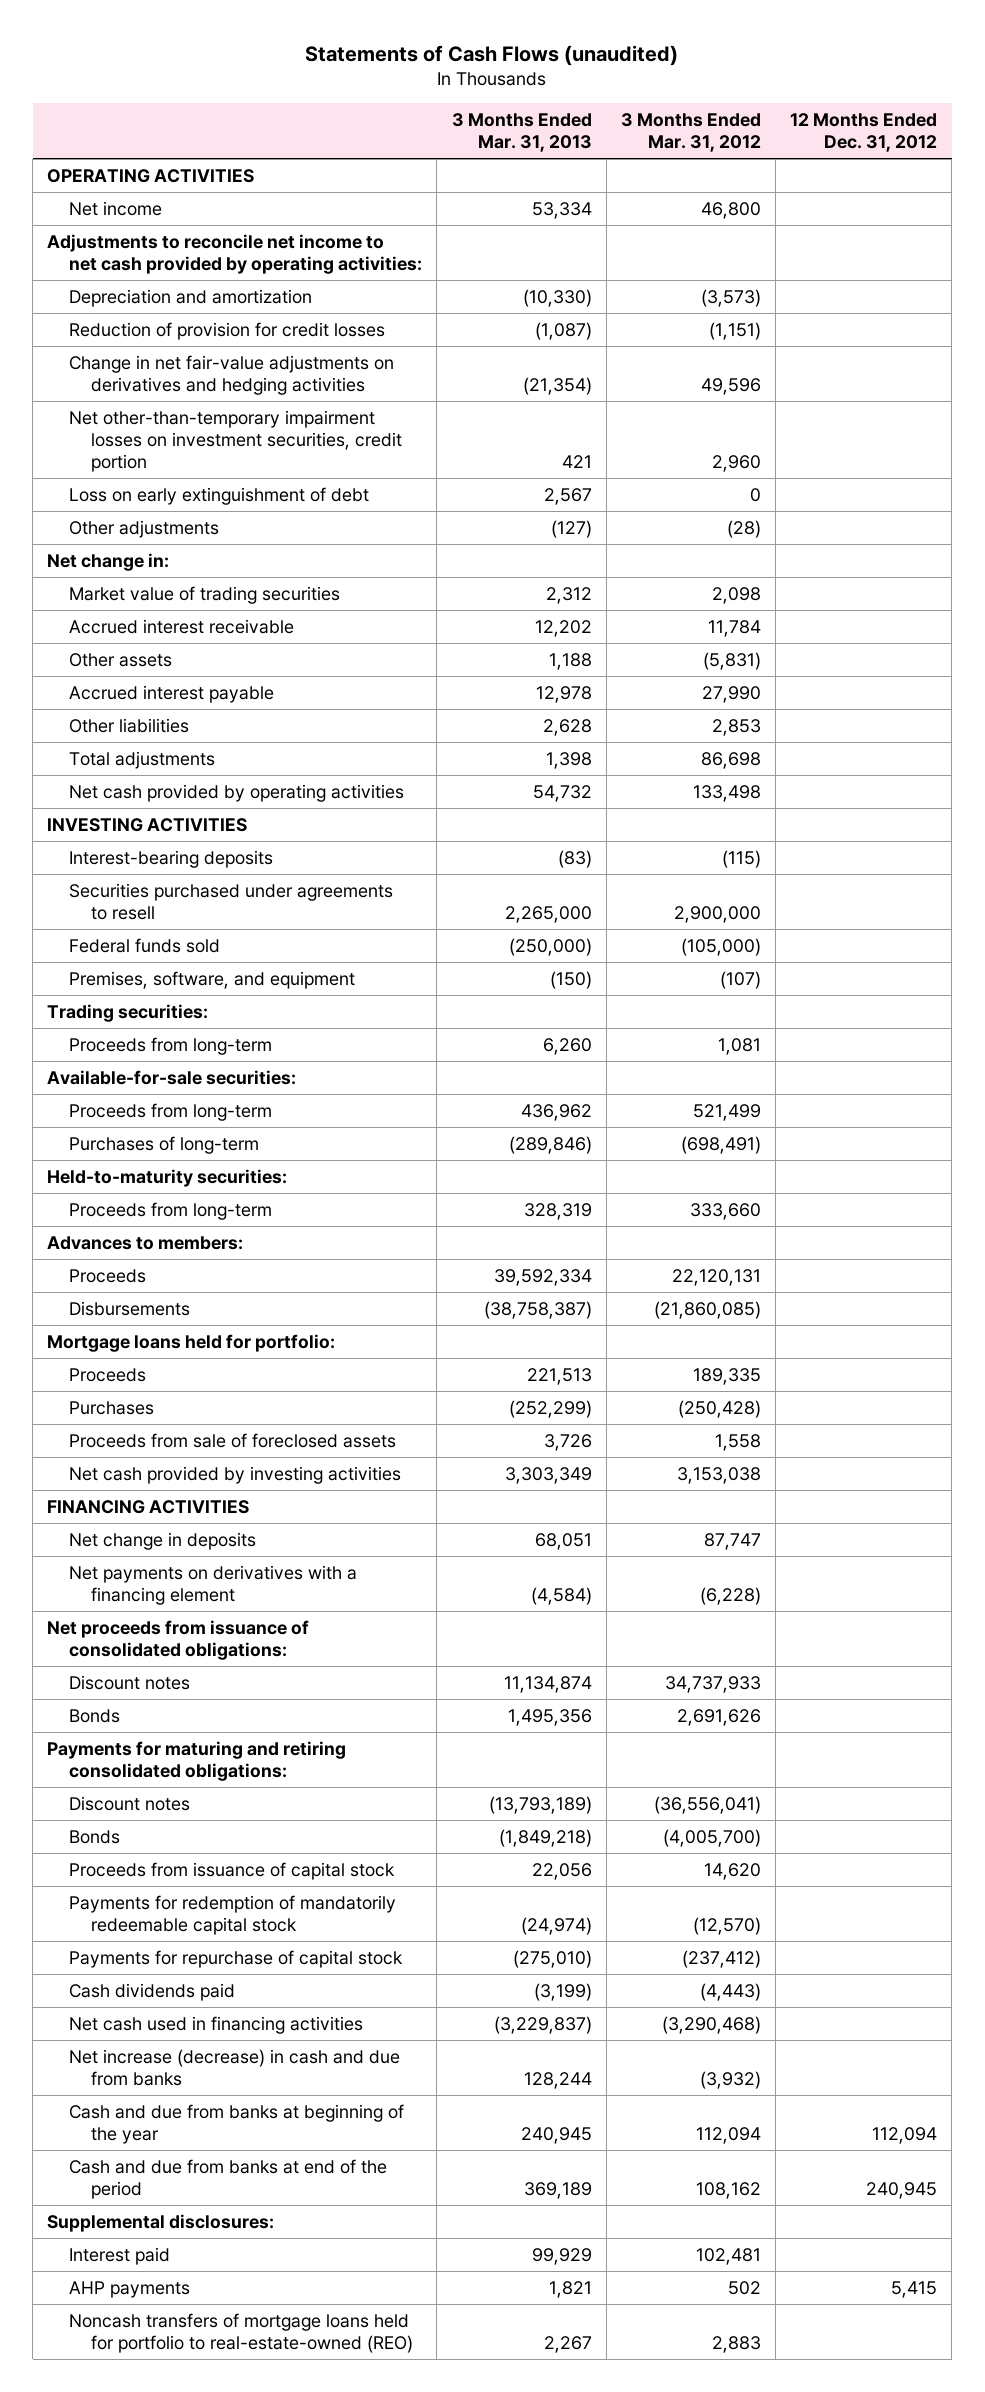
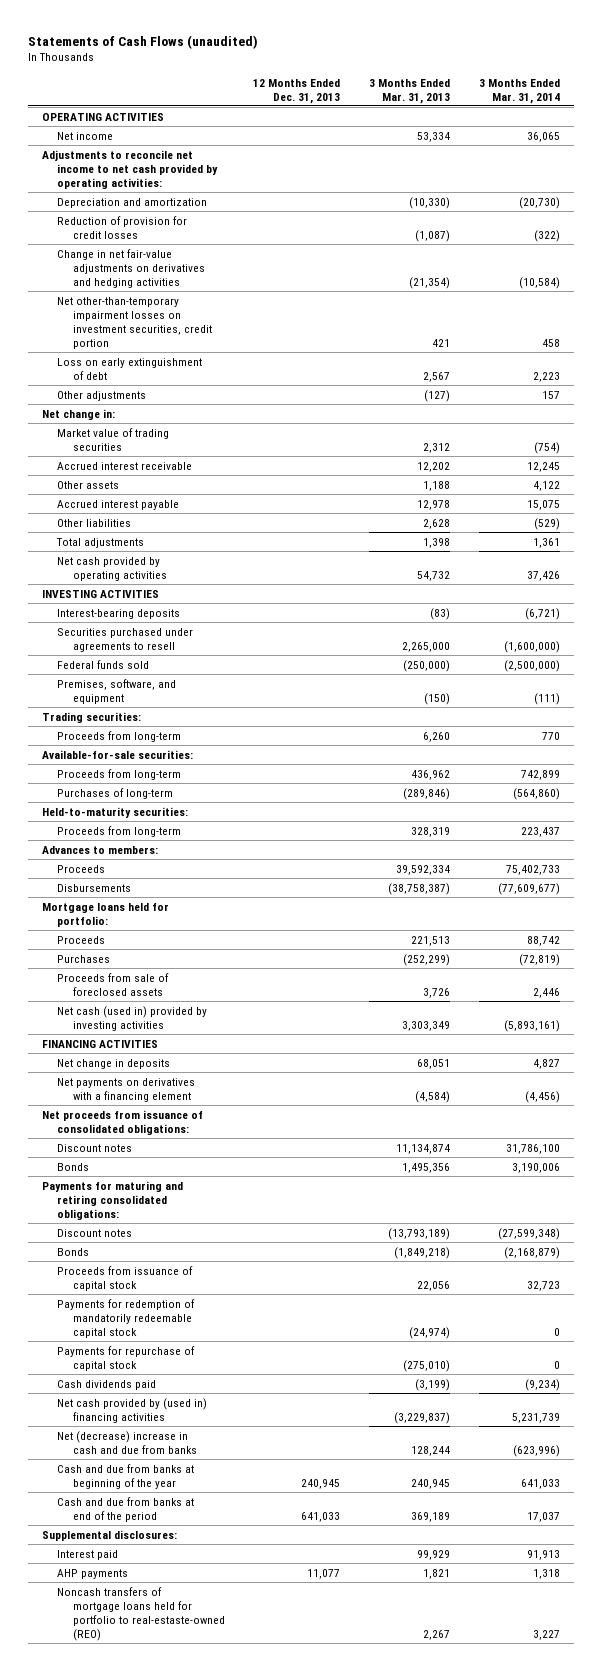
[620,112,761,153] 3 Months Ended Mar. 31, 2012 -> none
[790,112,938,153] 12 Months Ended Dec. 31, 2012 -> none
none -> [253,78,341,104] 12 Months Ended Dec. 31, 2013
none -> [478,78,560,104] 3 Months Ended Mar. 31, 2014
[69,1465,402,1484] Net cash provided by investing activities -> [57,1005,208,1031] Net cash (used in) provided by investing activities
[69,2015,364,2034] Net cash used in financing activities -> [57,1397,208,1423] Net cash provided by (used in) financing activities
[69,2048,401,2087] Net increase (decrease) in cash and due from banks -> [57,1430,197,1454] Net (decrease) increase in cash and due from banks
[69,2312,414,2354] Noncash transfers of mortgage loans held for portfolio to real-estate-owned (REO) -> [57,1586,225,1641] Noncash transfers of mortgage loans held for portfolio to real-estaste-owned (REO)

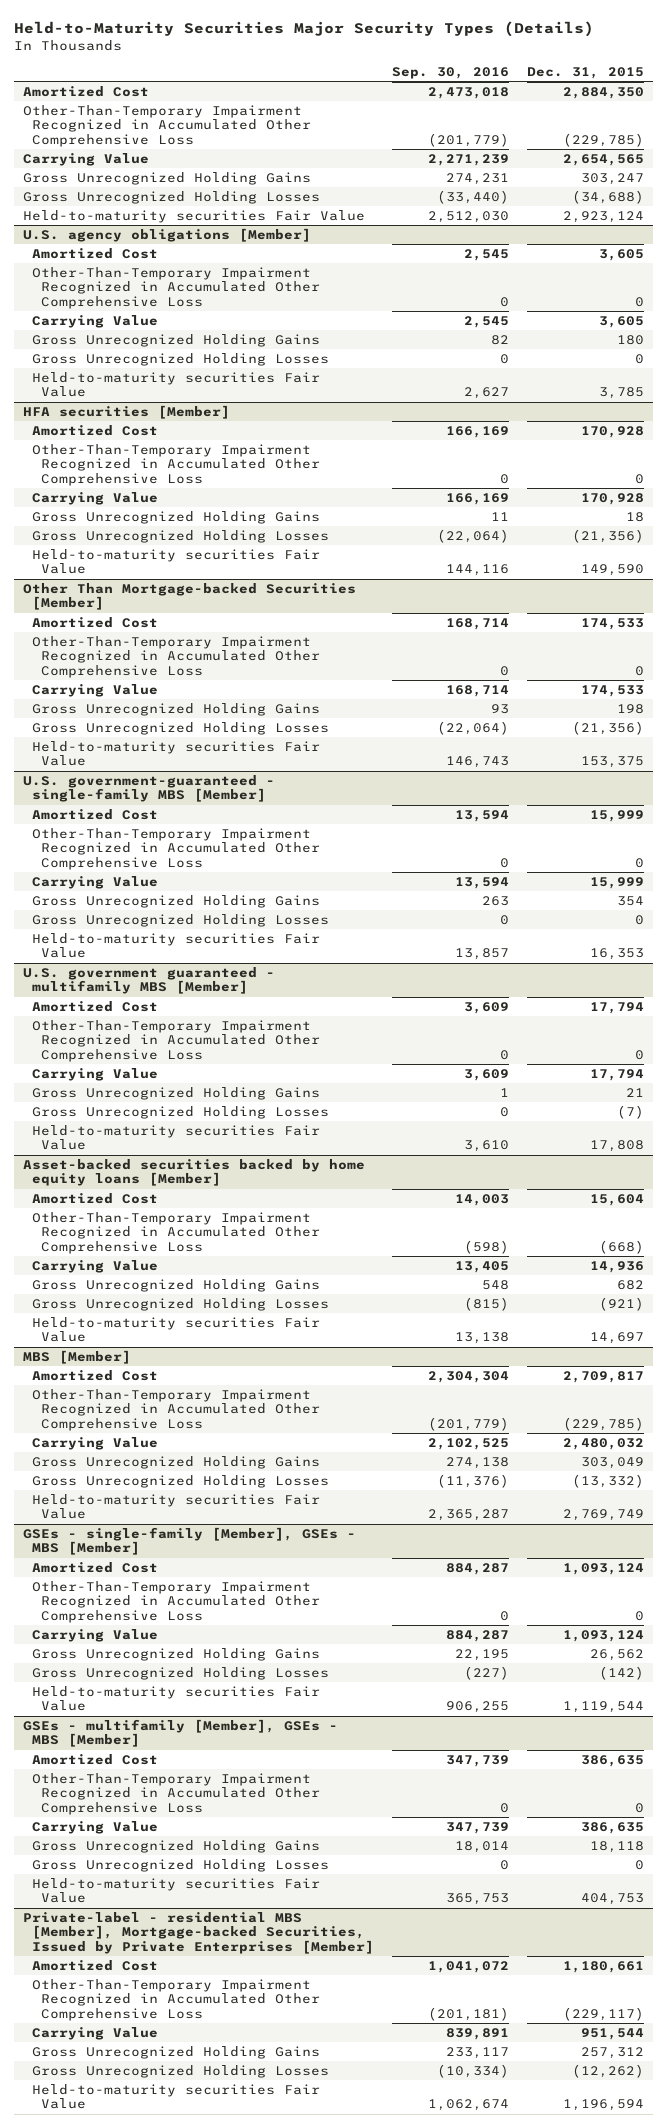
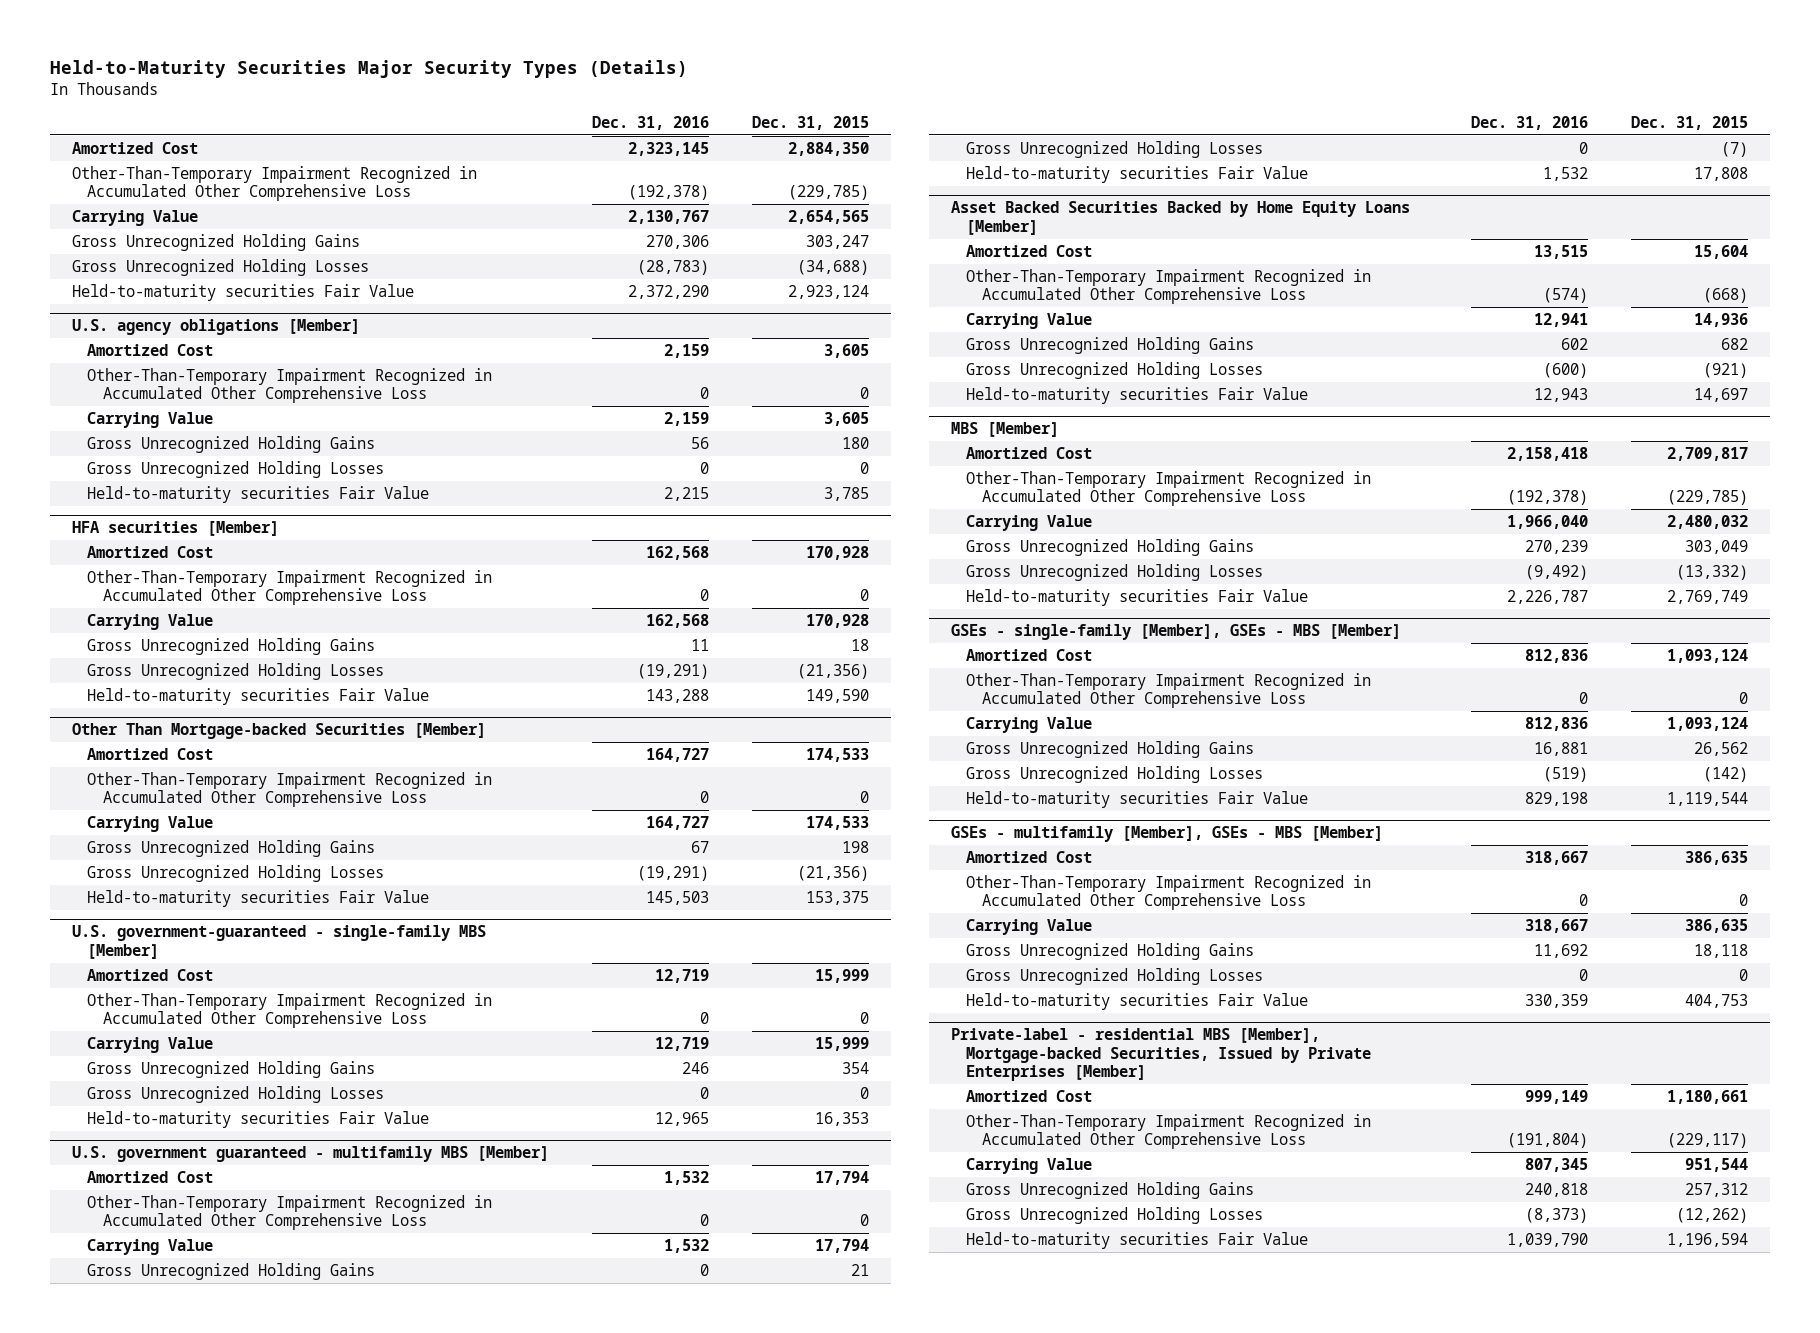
[391,66,509,79] Sep. 30, 2016 -> none
none -> [591,115,709,130] Dec. 31, 2016
[22,1158,365,1187] Asset-backed securities backed by home equity loans [Member] -> [950,201,1410,235] Asset Backed Securities Backed by Home Equity Loans [Member]

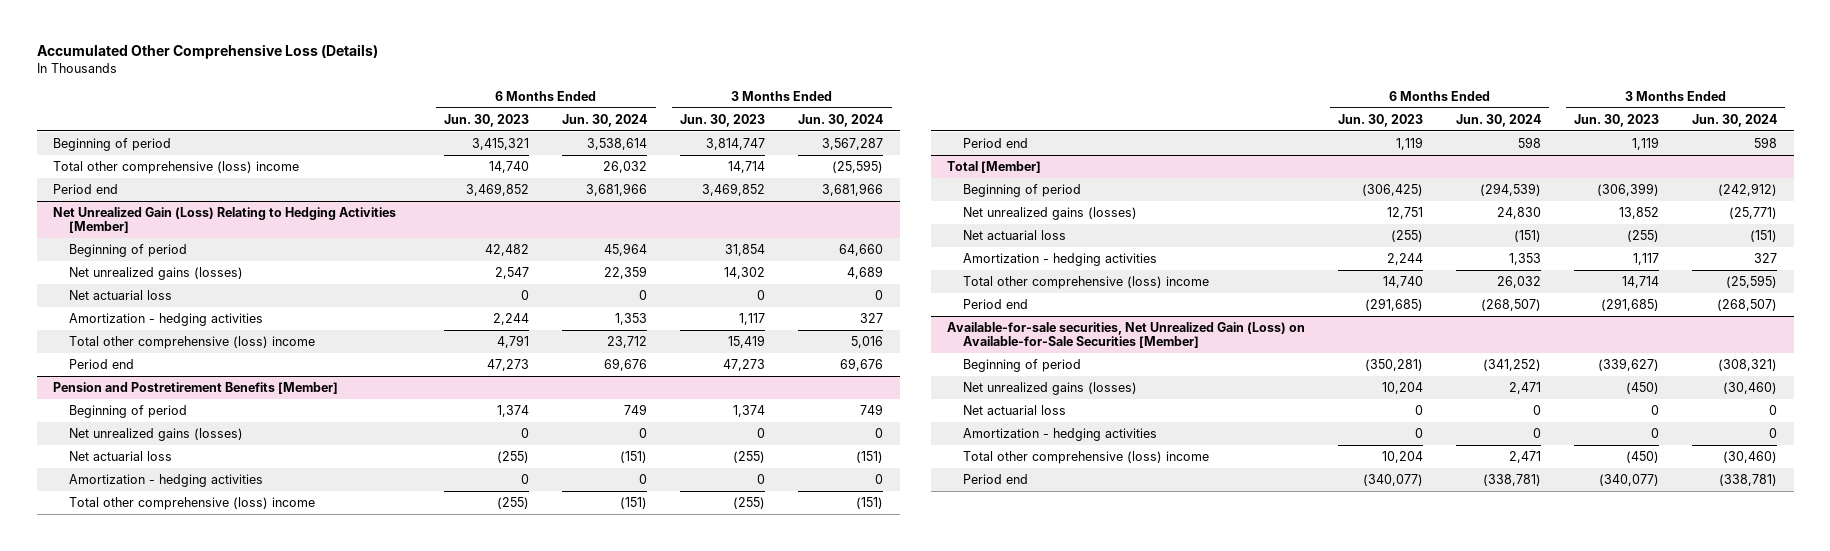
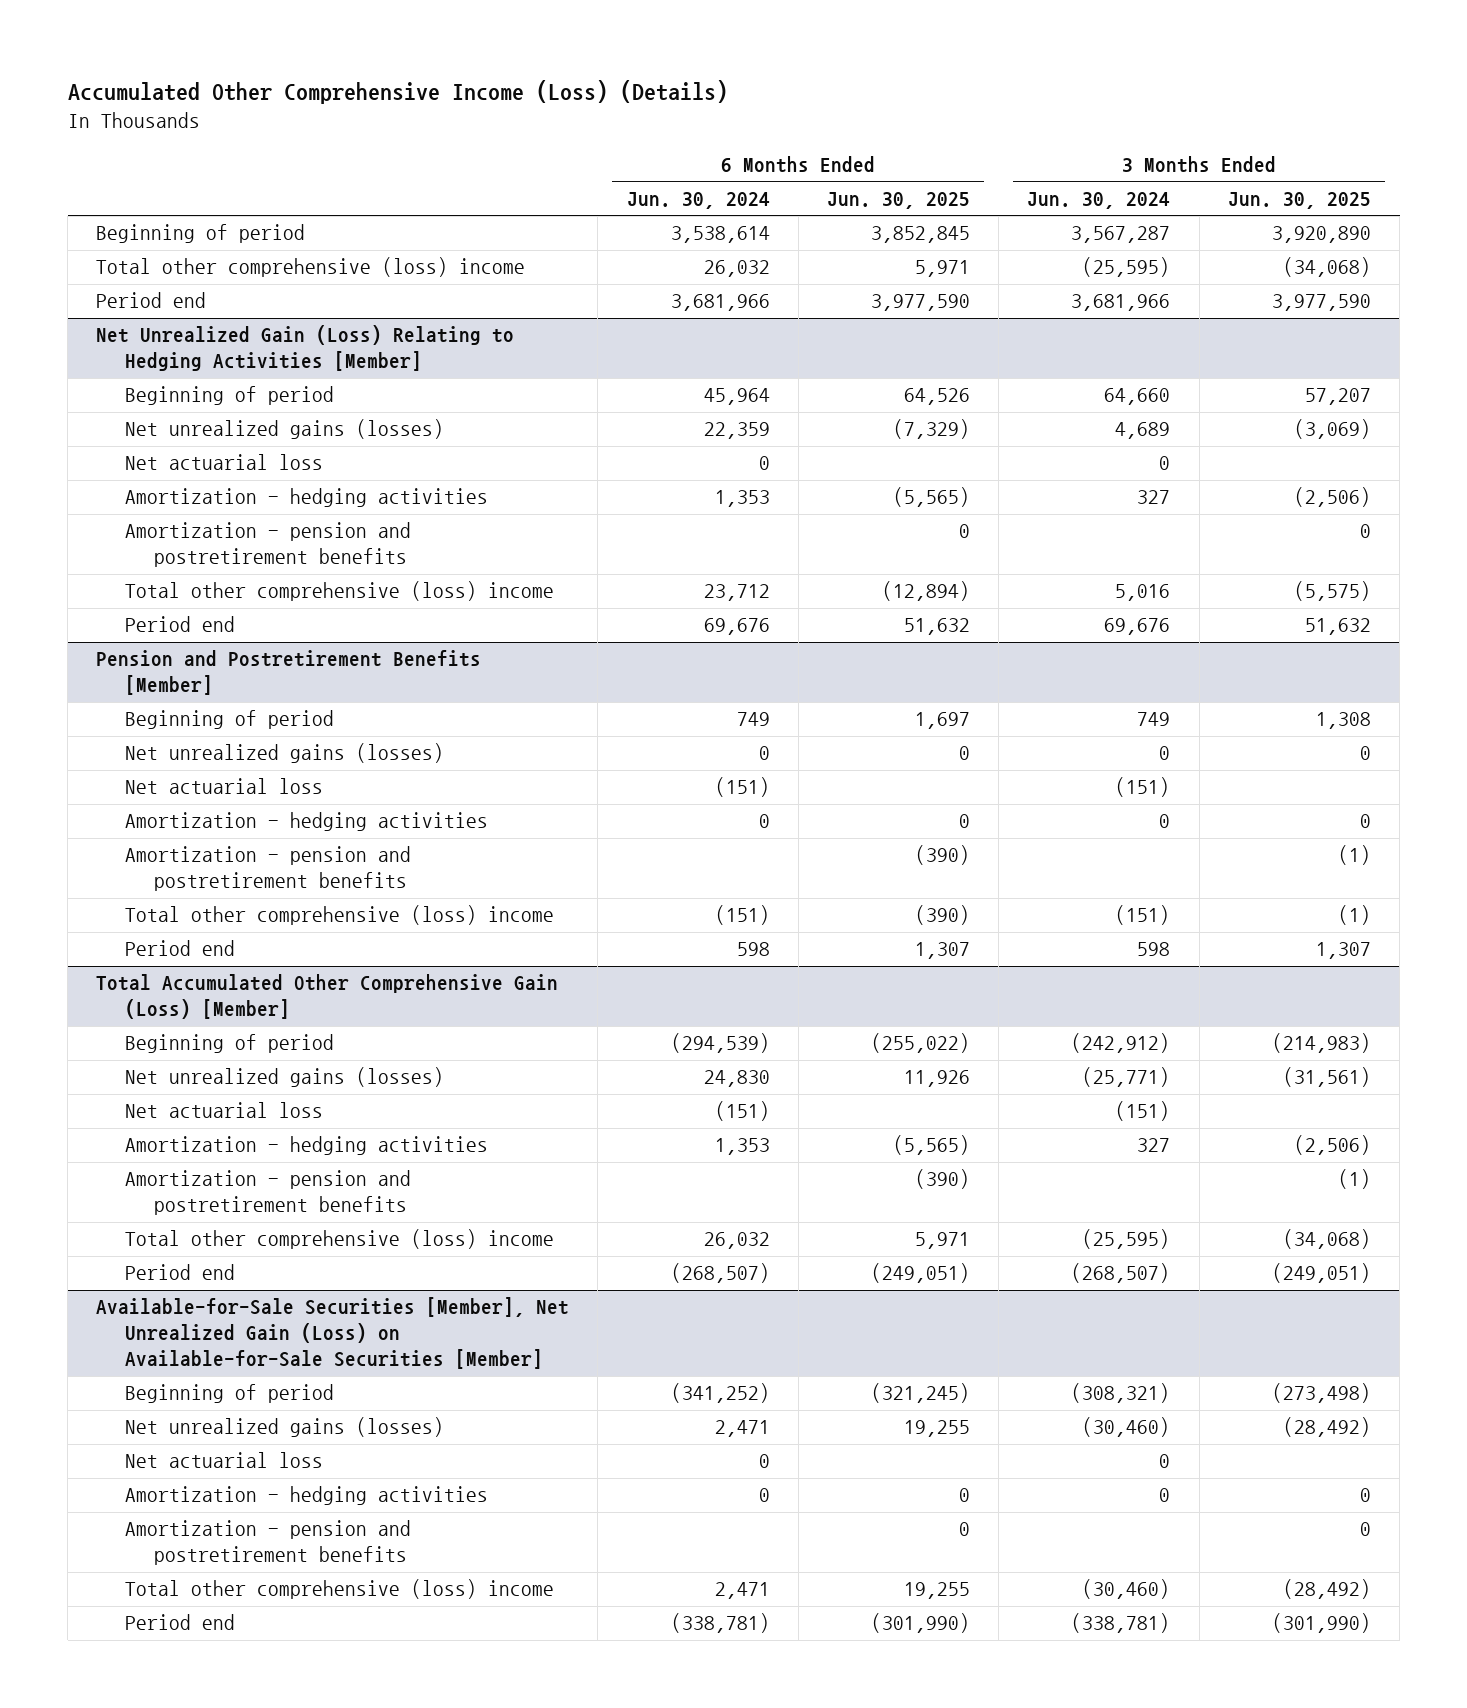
[36,43,378,59] Accumulated Other Comprehensive Loss (Details) -> [67,80,728,105] Accumulated Other Comprehensive Income (Loss) (Details)
[444,113,530,127] Jun. 30, 2023 -> none
[680,113,766,127] Jun. 30, 2023 -> none
none -> [827,191,971,209] Jun. 30, 2025
none -> [1227,191,1371,209] Jun. 30, 2025
none -> [125,522,412,568] Amortization - pension and postretirement benefits
none -> [125,846,412,892] Amortization - pension and postretirement benefits
[947,160,1042,173] Total [Member] -> [96,974,559,1020] Total Accumulated Other Comprehensive Gain (Loss) [Member]
none -> [125,1170,412,1216] Amortization - pension and postretirement benefits
[947,321,1306,349] Available-for-sale securities, Net Unrealized Gain (Loss) on Available-for-Sale Securities [Member] -> [96,1297,570,1370] Available-for-Sale Securities [Member], Net Unrealized Gain (Loss) on Available-for-Sale Securities [Member]
none -> [125,1520,412,1566] Amortization - pension and postretirement benefits

